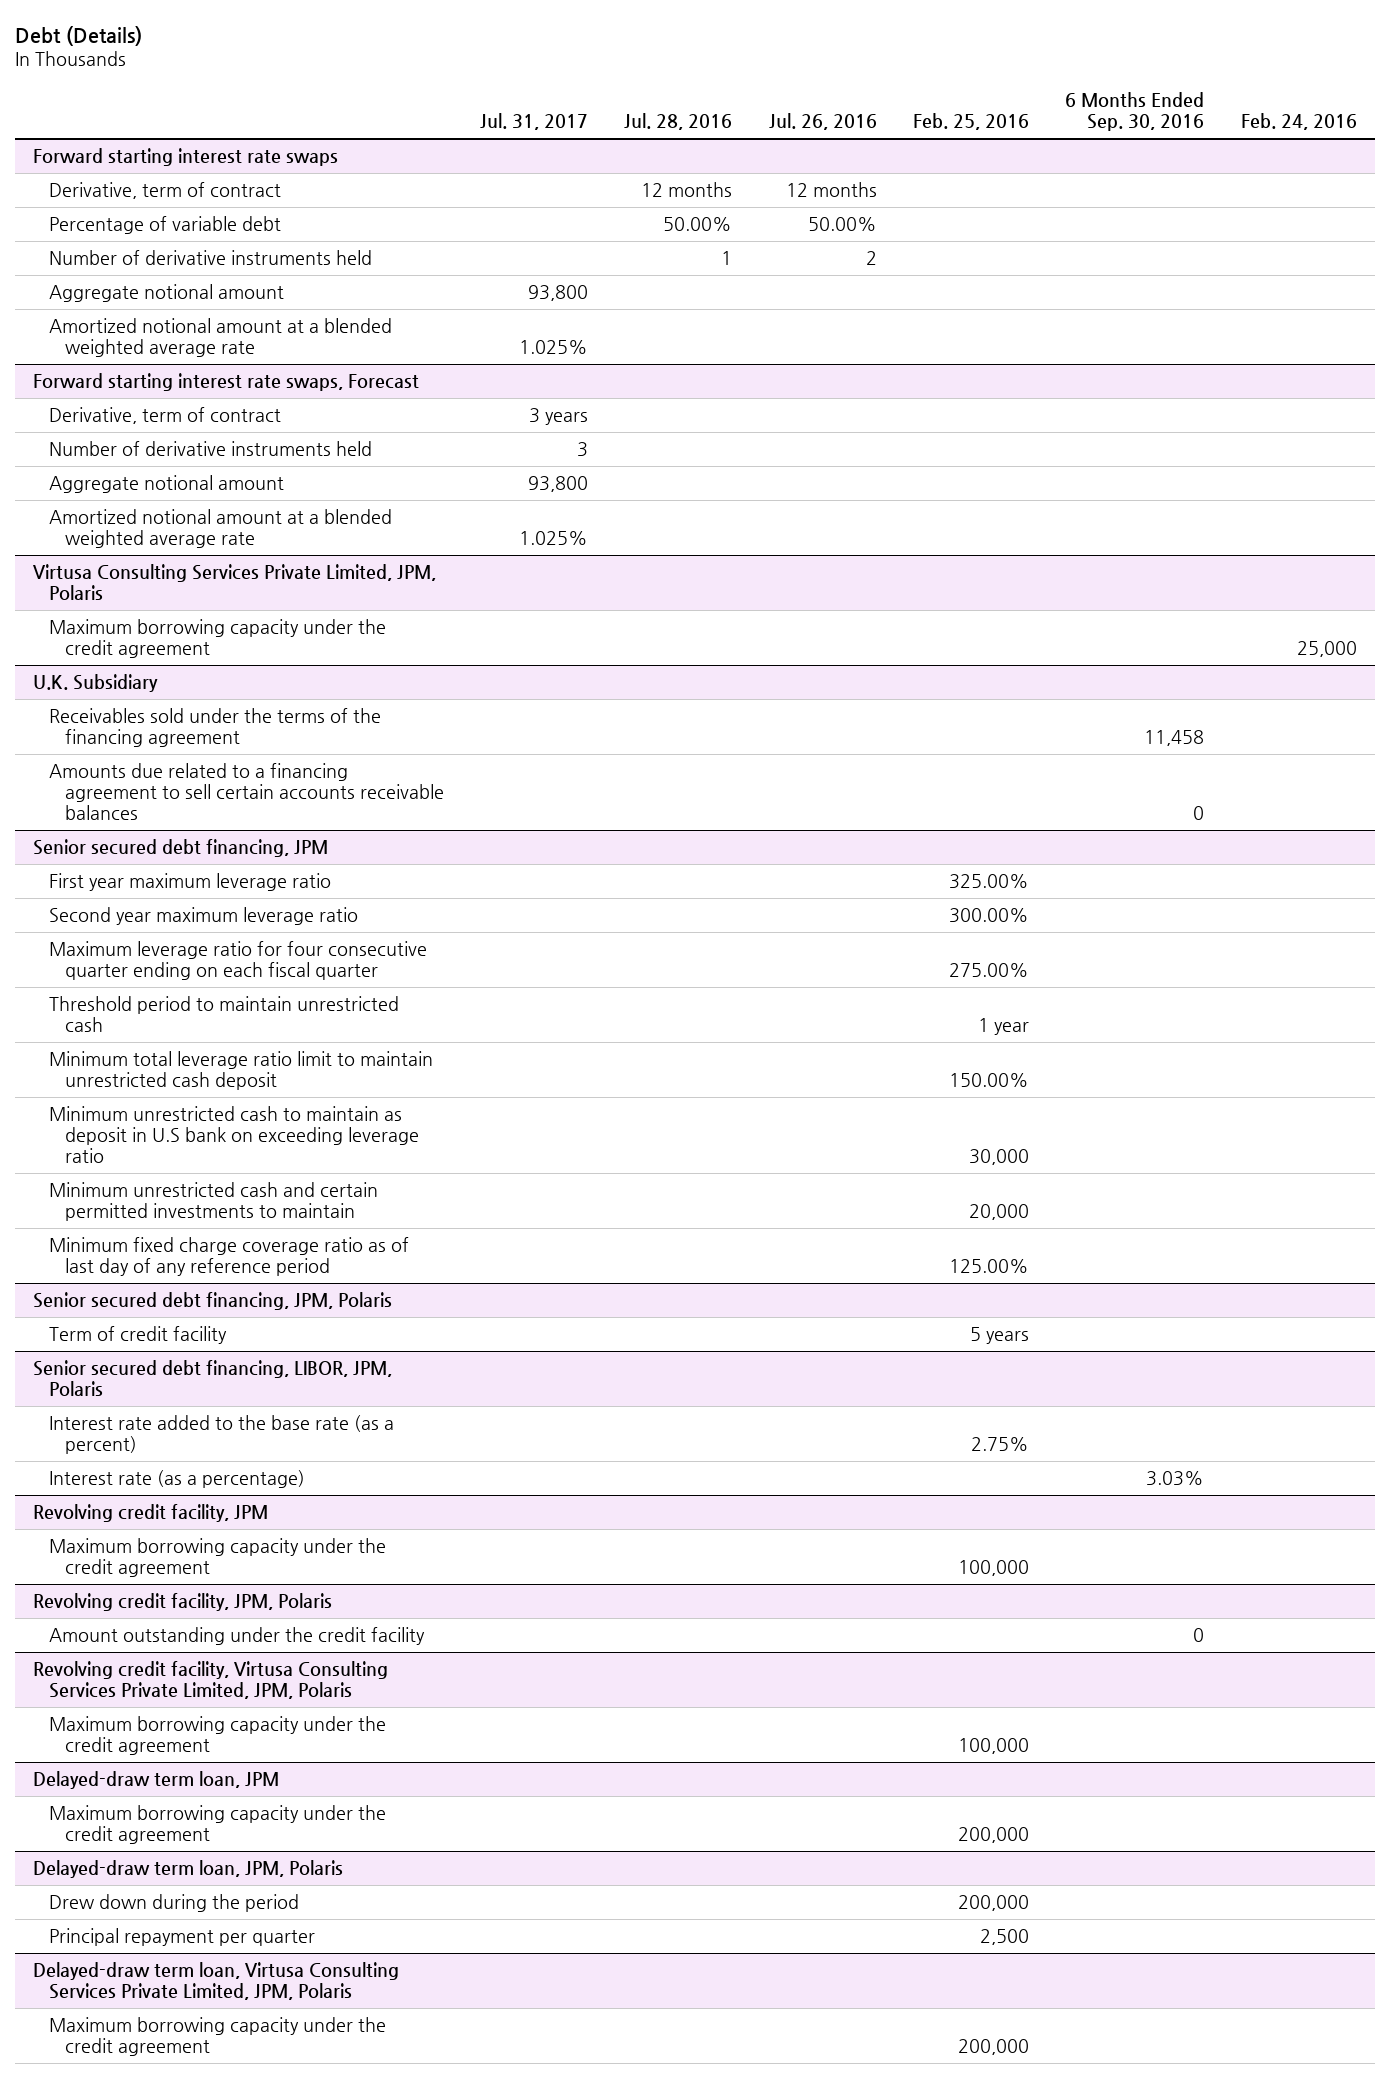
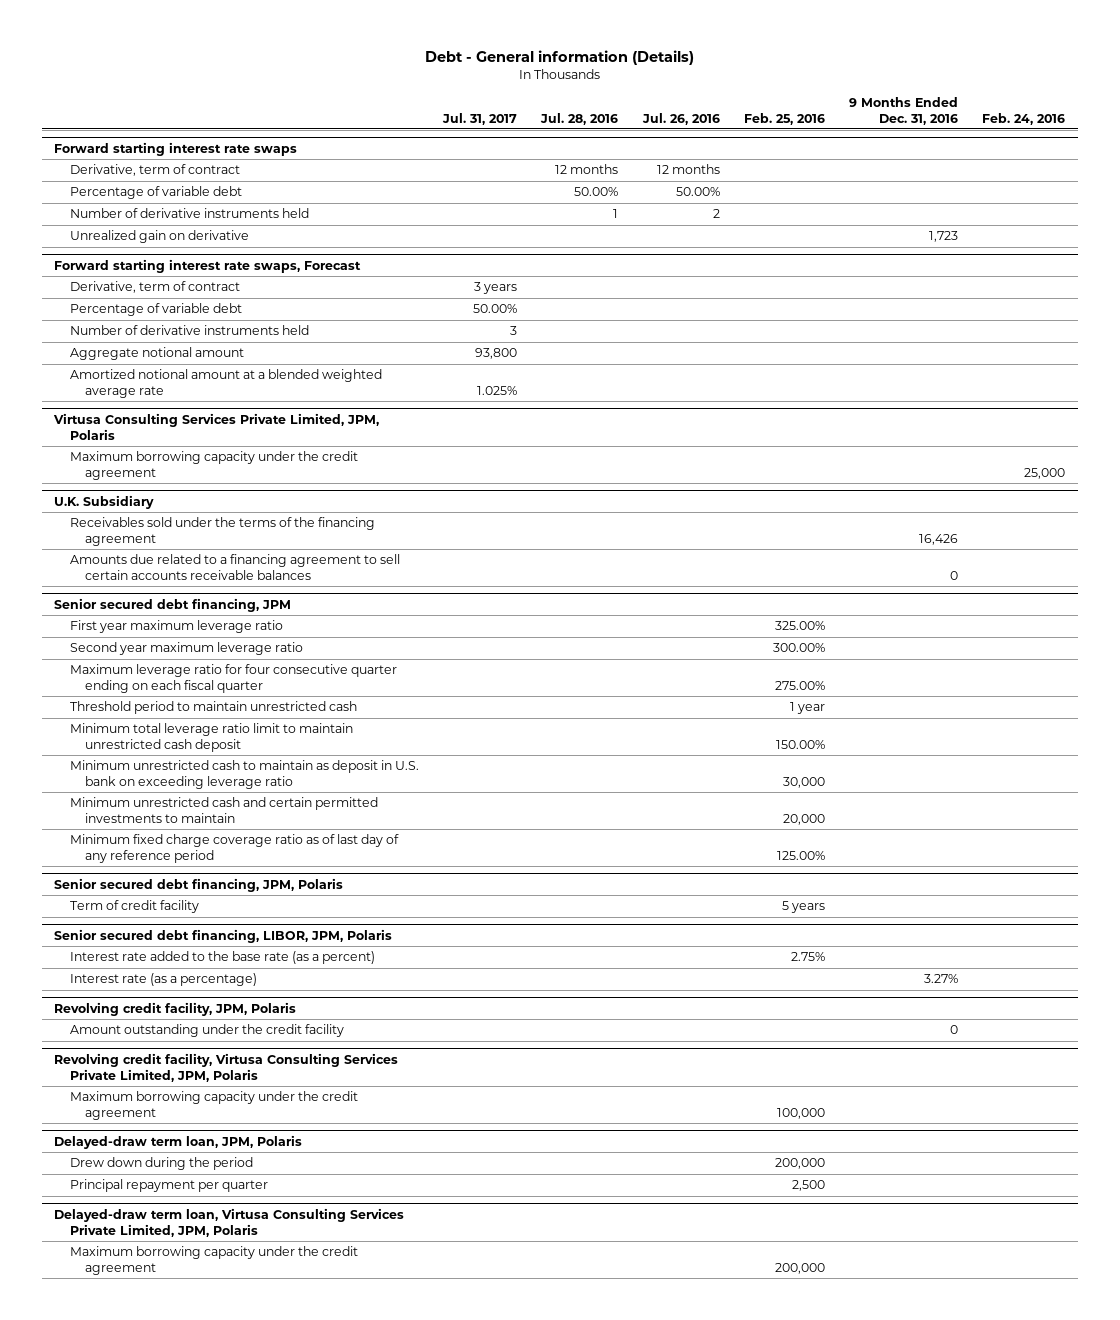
[14,25,142,46] Debt (Details) -> [424,49,694,65] Debt - General information (Details)
[1065,91,1205,131] 6 Months Ended Sep. 30, 2016 -> none
none -> [849,96,959,125] 9 Months Ended Dec. 31, 2016
[48,284,284,303] Aggregate notional amount -> none
[48,318,392,358] Amortized notional amount at a blended weighted average rate -> none
none -> [69,230,249,244] Unrealized gain on derivative
none -> [69,303,242,317] Percentage of variable debt
[48,1106,419,1164] Minimum unrestricted cash to maintain as deposit in U.S bank on exceeding leverage ratio -> [69,760,419,789] Minimum unrestricted cash to maintain as deposit in U.S. bank on exceeding leverage ratio
[33,1504,269,1523] Revolving credit facility, JPM -> none
[48,1538,386,1578] Maximum borrowing capacity under the credit agreement -> none
[33,1771,280,1790] Delayed-draw term loan, JPM -> none
[48,1805,386,1845] Maximum borrowing capacity under the credit agreement -> none

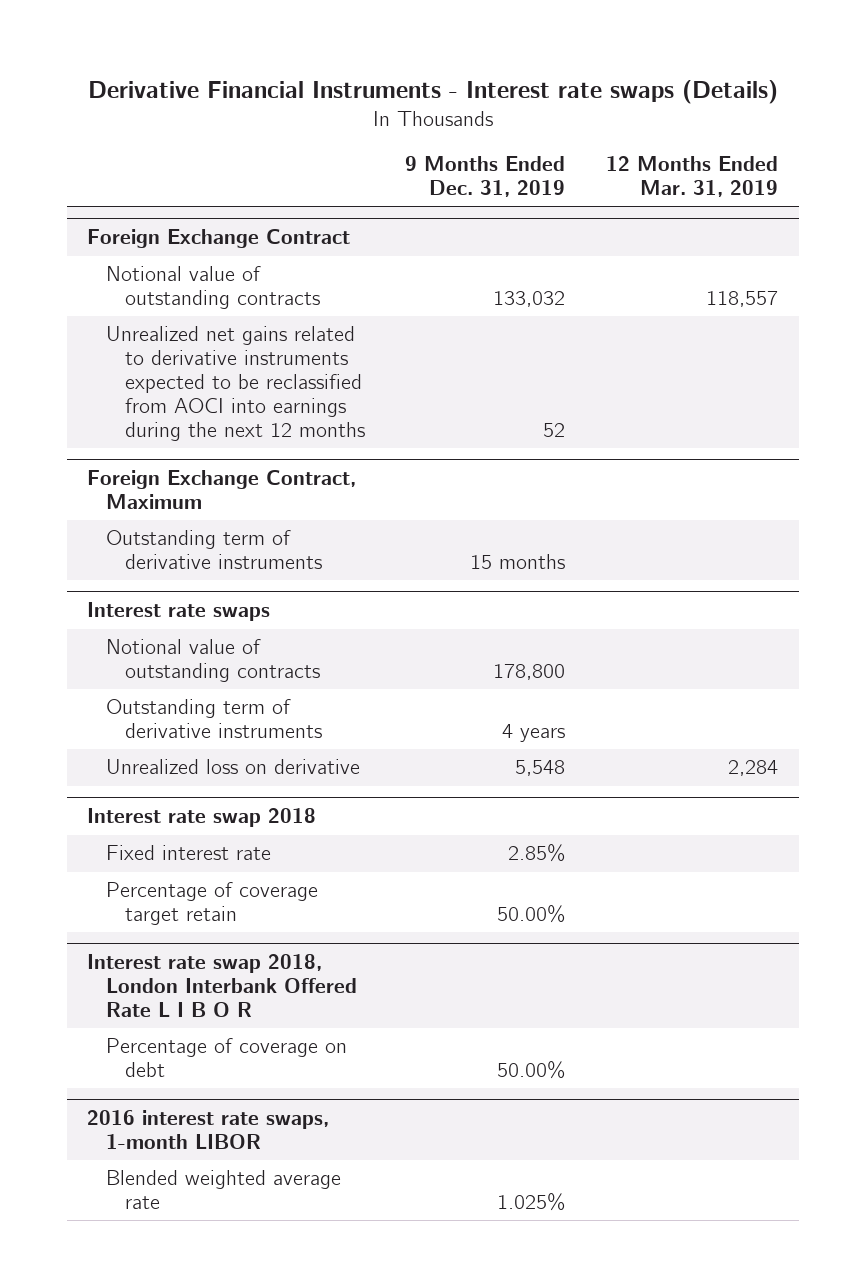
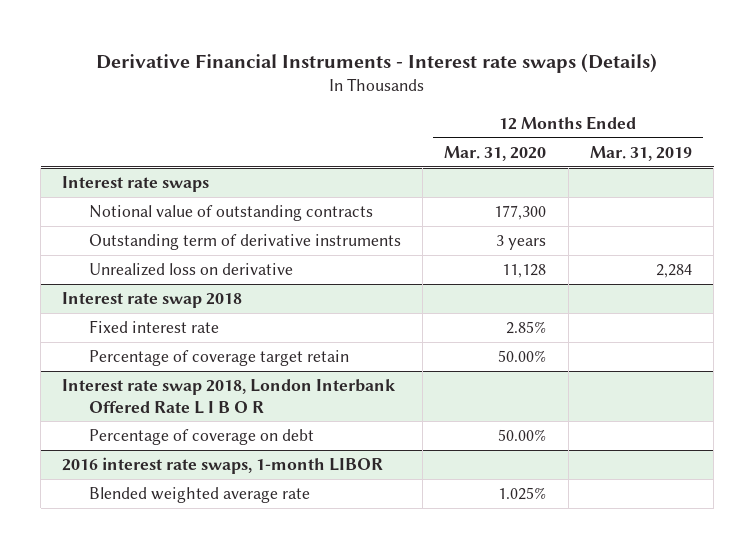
[405,156,566,198] 9 Months Ended Dec. 31, 2019 -> none
none -> [444,145,547,161] Mar. 31, 2020
[87,229,351,249] Foreign Exchange Contract -> none
[105,266,320,310] Notional value of outstanding contracts -> none
[105,326,365,441] Unrealized net gains related to derivative instruments expected to be reclassified from AOCI into earnings during the next 12 months -> none
[87,470,357,510] Foreign Exchange Contract, Maximum -> none
[105,530,322,570] Outstanding term of derivative instruments -> none

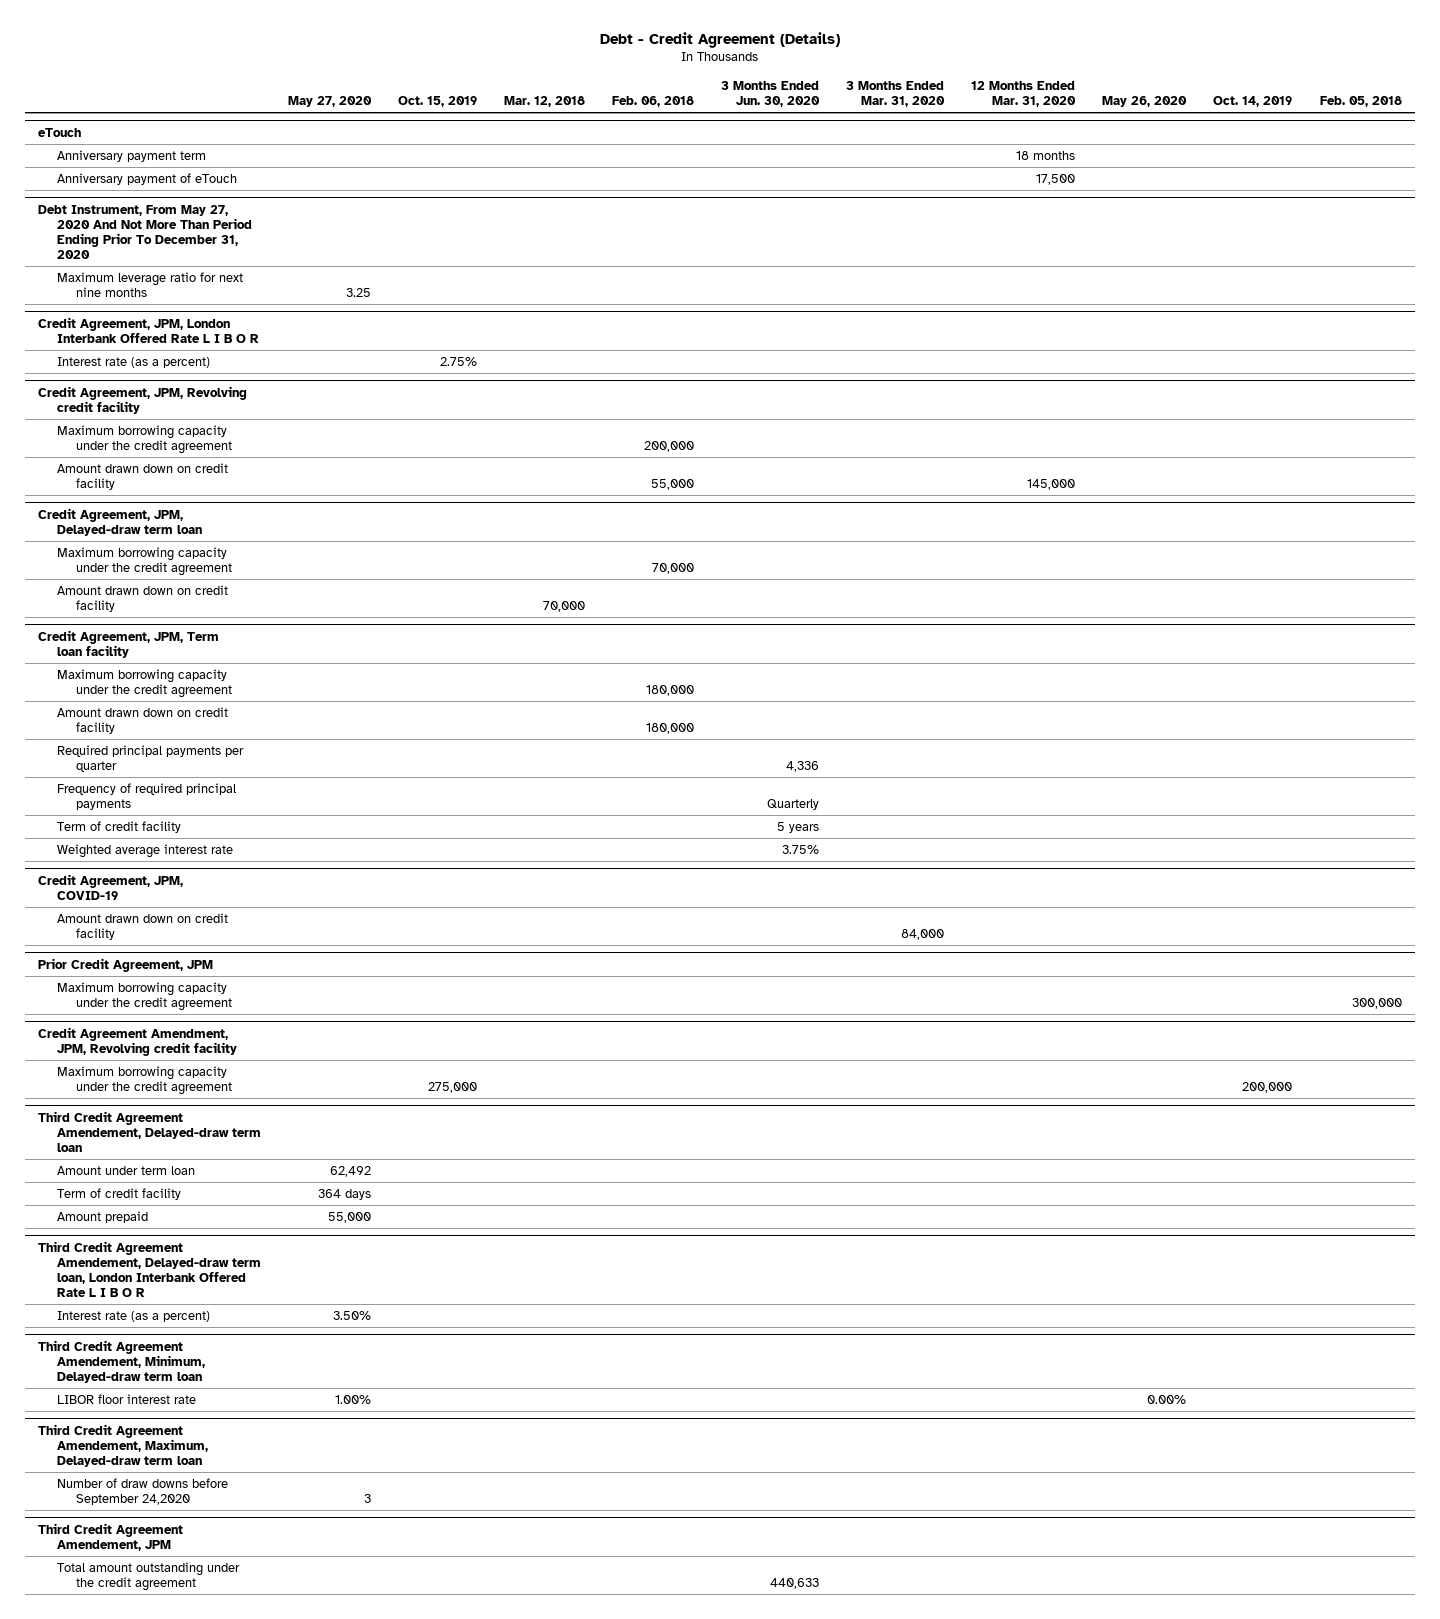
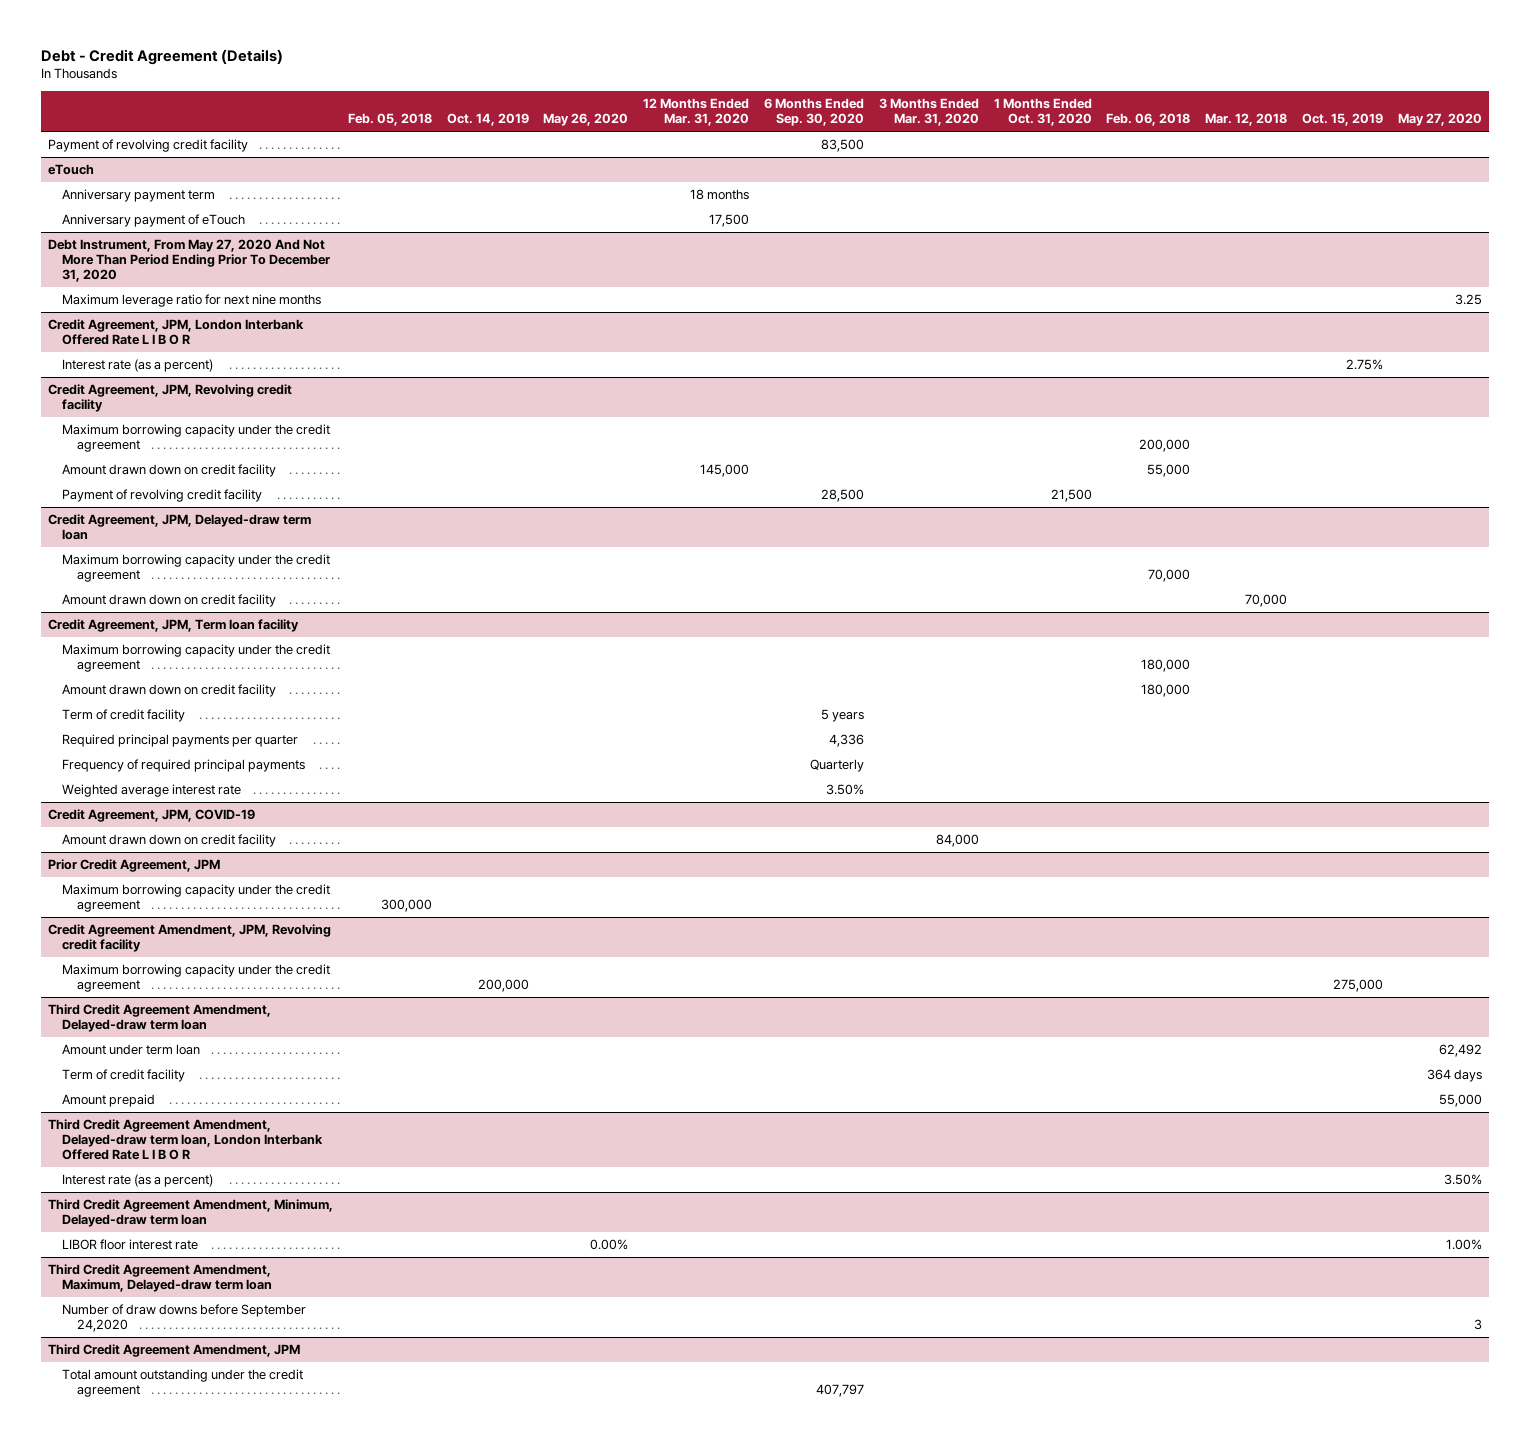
[721,80,821,107] 3 Months Ended Jun. 30, 2020 -> none
none -> [763,98,864,127] 6 Months Ended Sep. 30, 2020
none -> [993,98,1092,127] 1 Months Ended Oct. 31, 2020
none -> [48,138,249,152] Payment of revolving credit facility
none -> [62,488,263,502] Payment of revolving credit facility
[56,820,181,833] Term of credit facility -> [62,708,186,722] Term of credit facility
[38,1110,261,1152] Third Credit Agreement Amendement, Delayed-draw term loan -> [48,1003,272,1033] Third Credit Agreement Amendment, Delayed-draw term loan
[38,1240,261,1297] Third Credit Agreement Amendement, Delayed-draw term loan, London Interbank Offered Rate L I B O R -> [48,1118,324,1161] Third Credit Agreement Amendment, Delayed-draw term loan, London Interbank Offered Rate L I B O R
[38,1339,205,1383] Third Credit Agreement Amendement, Minimum, Delayed-draw term loan -> [48,1198,334,1228] Third Credit Agreement Amendment, Minimum, Delayed-draw term loan
[38,1423,208,1467] Third Credit Agreement Amendement, Maximum, Delayed-draw term loan -> [48,1263,273,1293] Third Credit Agreement Amendment, Maximum, Delayed-draw term loan
[38,1522,184,1551] Third Credit Agreement Amendement, JPM -> [48,1343,301,1357] Third Credit Agreement Amendment, JPM

